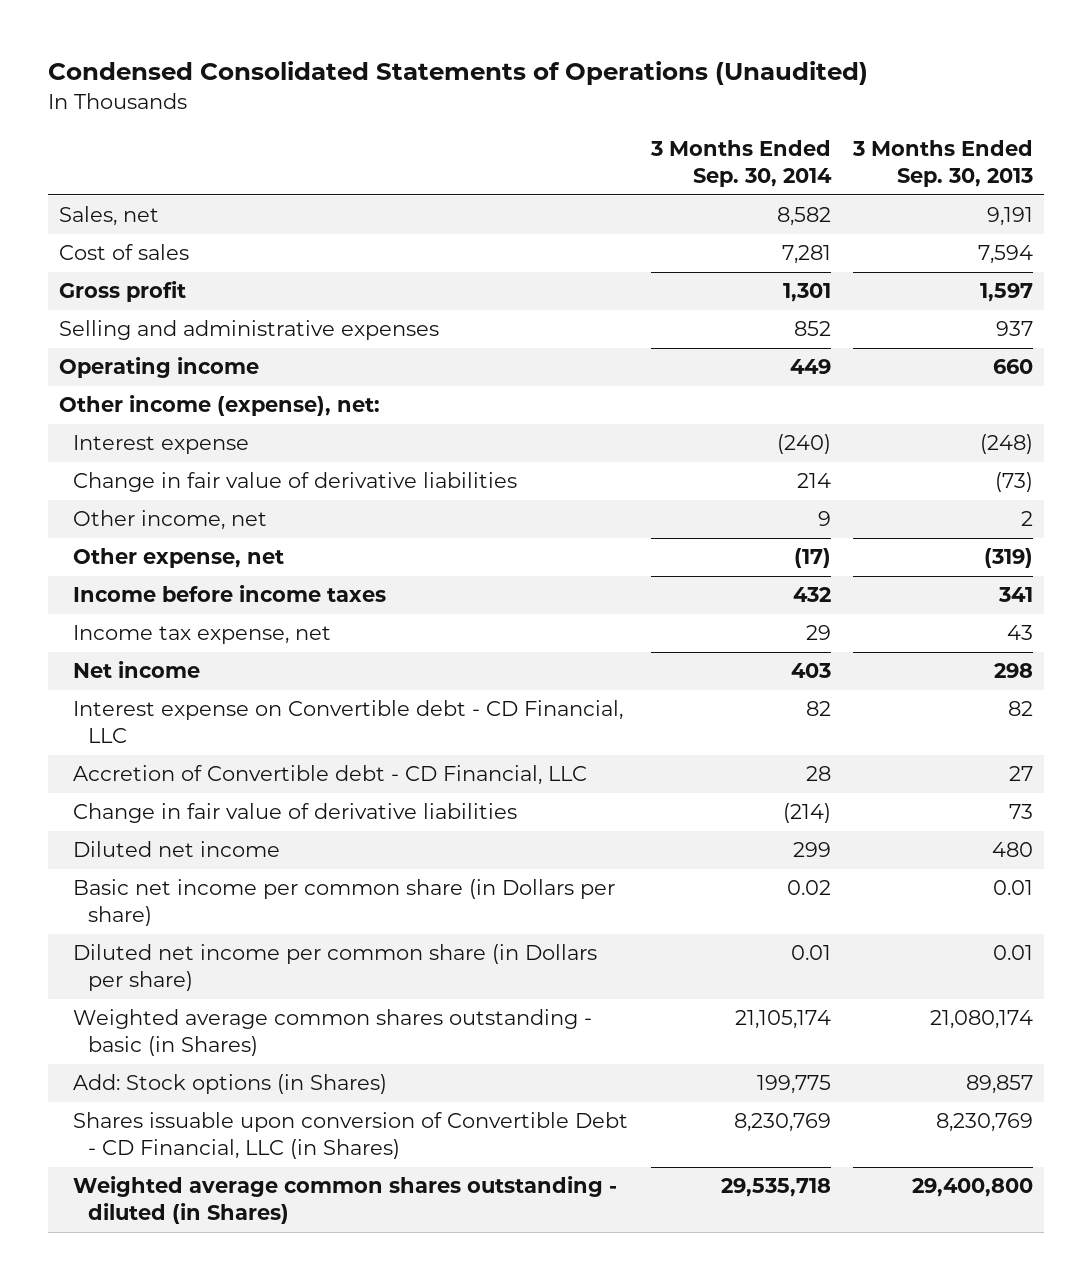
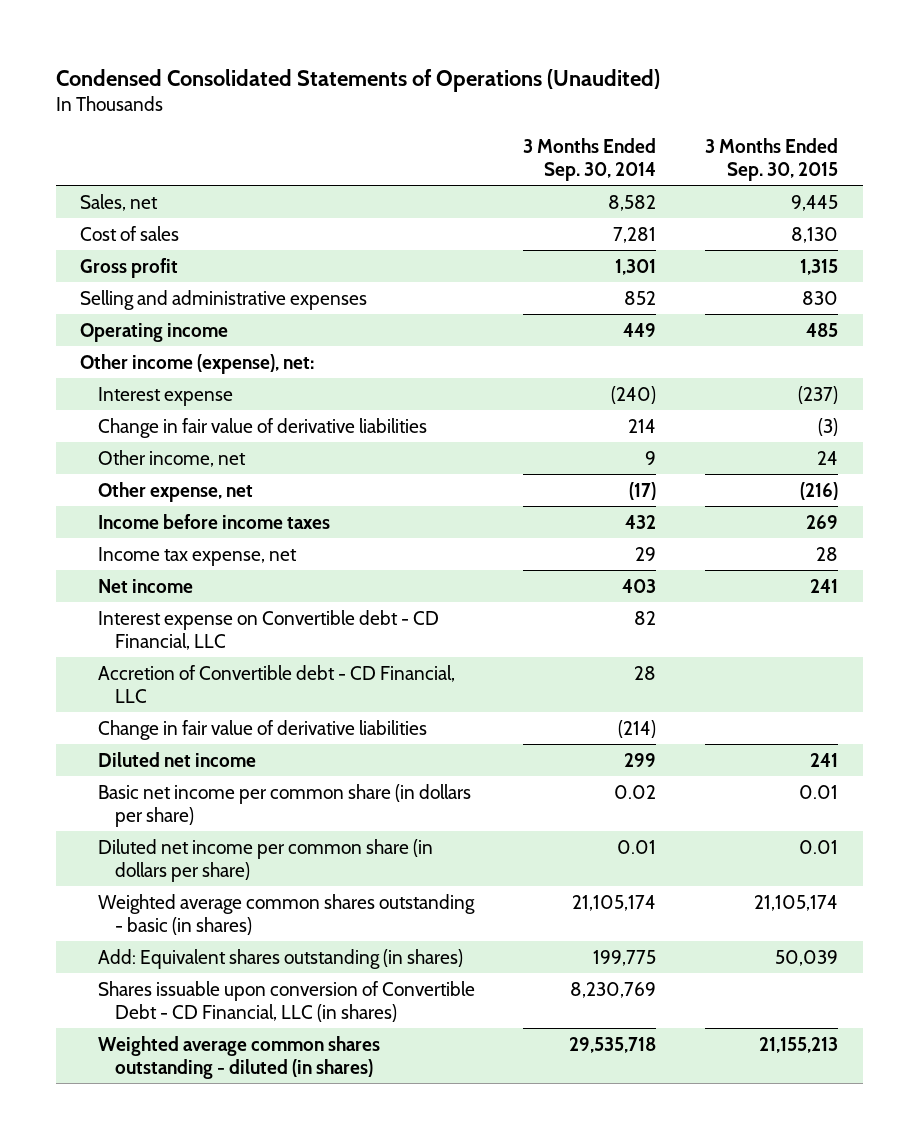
[851,140,1033,187] 3 Months Ended Sep. 30, 2013 -> none
none -> [705,138,839,181] 3 Months Ended Sep. 30, 2015
[73,879,616,926] Basic net income per common share (in Dollars per share) -> [97,783,471,827] Basic net income per common share (in dollars per share)
[73,944,598,991] Diluted net income per common share (in Dollars per share) -> [97,838,433,882] Diluted net income per common share (in dollars per share)
[73,1009,593,1056] Weighted average common shares outstanding - basic (in Shares) -> [97,893,475,935] Weighted average common shares outstanding - basic (in shares)
[73,1074,388,1095] Add: Stock options (in Shares) -> [97,948,463,969] Add: Equivalent shares outstanding (in shares)
[73,1112,629,1159] Shares issuable upon conversion of Convertible Debt - CD Financial, LLC (in Shares) -> [97,980,475,1022] Shares issuable upon conversion of Convertible Debt - CD Financial, LLC (in shares)
[73,1176,618,1224] Weighted average common shares outstanding - diluted (in Shares) -> [97,1035,380,1079] Weighted average common shares outstanding - diluted (in shares)

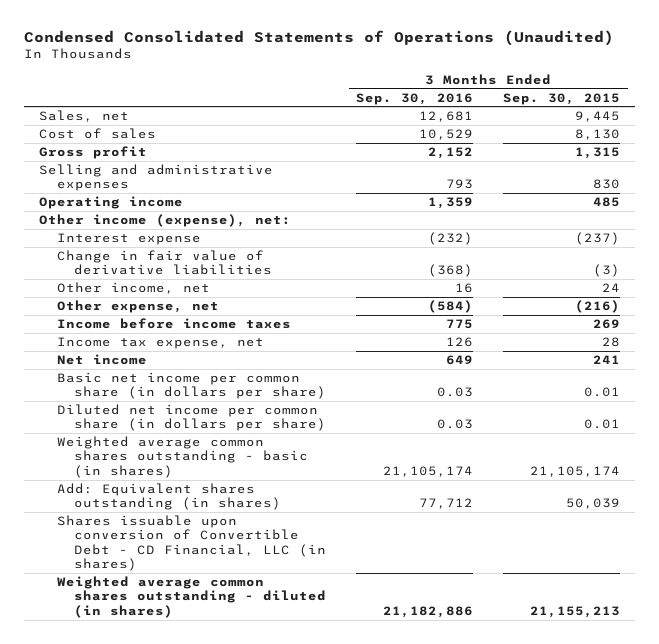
[523,138,657,181] 3 Months Ended Sep. 30, 2014 -> none
none -> [356,92,474,105] Sep. 30, 2016
[97,609,439,650] Interest expense on Convertible debt - CD Financial, LLC -> none
[97,664,455,703] Accretion of Convertible debt - CD Financial, LLC -> none
[97,719,427,740] Change in fair value of derivative liabilities -> none
[97,751,256,767] Diluted net income -> none

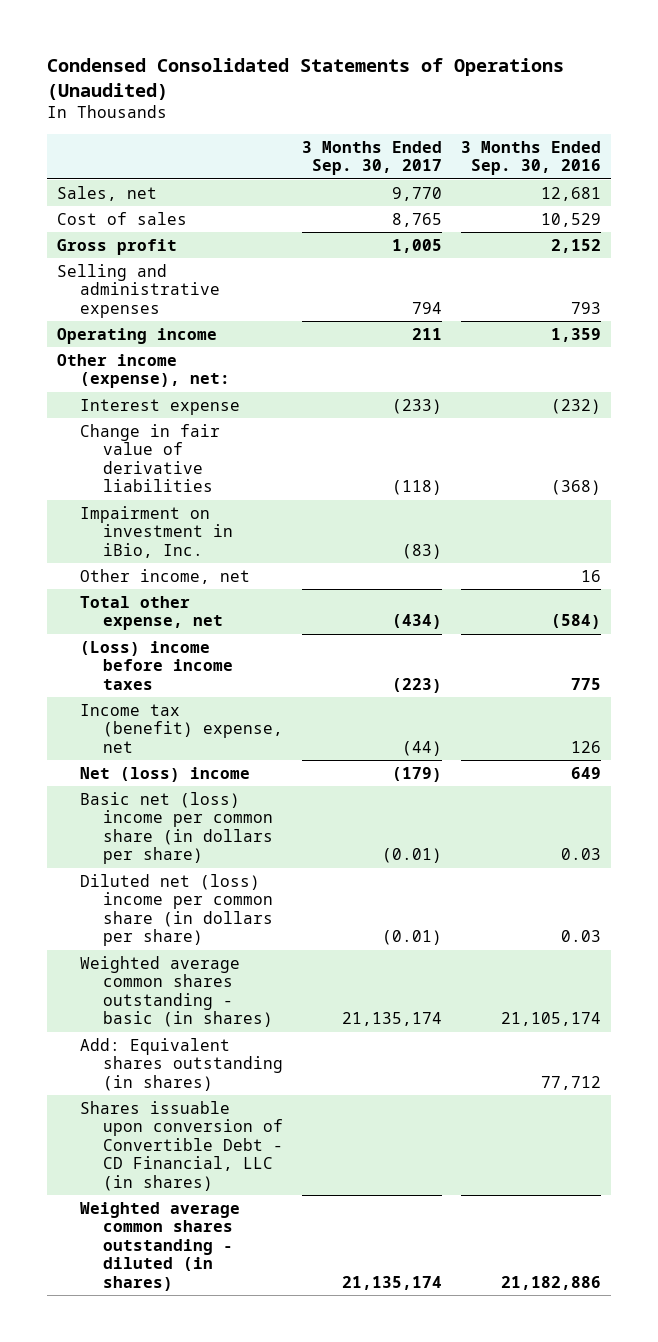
[503,92,621,105] Sep. 30, 2015 -> none
none -> [302,140,443,176] 3 Months Ended Sep. 30, 2017
none -> [79,505,234,558] Impairment on investment in iBio, Inc.
[56,300,219,314] Other expense, net -> [79,595,224,631] Total other expense, net
[56,318,291,330] Income before income taxes -> [79,640,234,690] (Loss) income before income taxes
[56,337,264,350] Income tax expense, net -> [79,703,284,753] Income tax (benefit) expense, net
[56,354,147,366] Net income -> [79,766,250,782] Net (loss) income
[56,372,327,400] Basic net income per common share (in dollars per share) -> [79,791,274,865] Basic net (loss) income per common share (in dollars per share)
[56,404,327,432] Diluted net income per common share (in dollars per share) -> [79,873,274,947] Diluted net (loss) income per common share (in dollars per share)

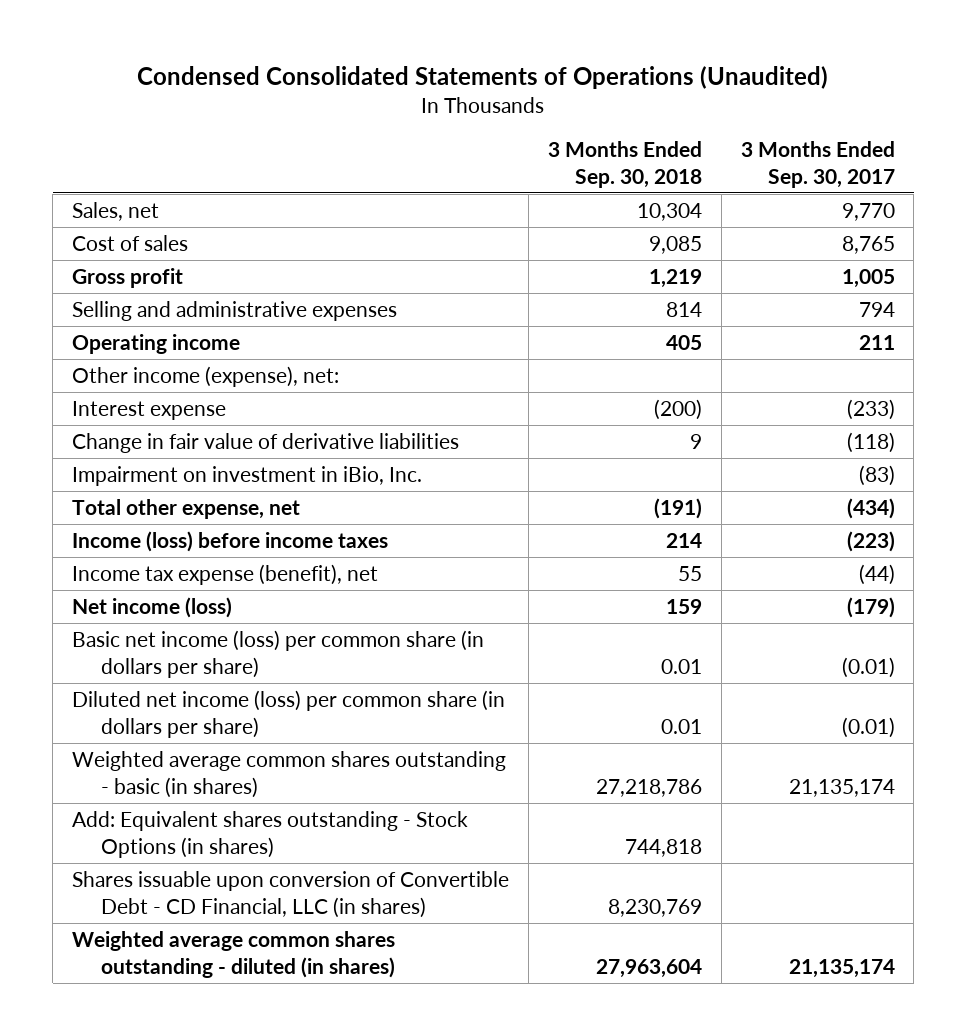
[461,140,602,176] 3 Months Ended Sep. 30, 2016 -> none
none -> [547,141,702,188] 3 Months Ended Sep. 30, 2018
[79,568,250,584] Other income, net -> none
[79,640,234,690] (Loss) income before income taxes -> [72,531,389,553] Income (loss) before income taxes
[79,703,284,753] Income tax (benefit) expense, net -> [72,564,379,586] Income tax expense (benefit), net
[79,766,250,782] Net (loss) income -> [72,597,233,619] Net income (loss)
[79,791,274,865] Basic net (loss) income per common share (in dollars per share) -> [72,630,485,678] Basic net income (loss) per common share (in dollars per share)
[79,873,274,947] Diluted net (loss) income per common share (in dollars per share) -> [72,690,506,738] Diluted net income (loss) per common share (in dollars per share)
[79,1037,284,1091] Add: Equivalent shares outstanding (in shares) -> [72,811,469,858] Add: Equivalent shares outstanding - Stock Options (in shares)

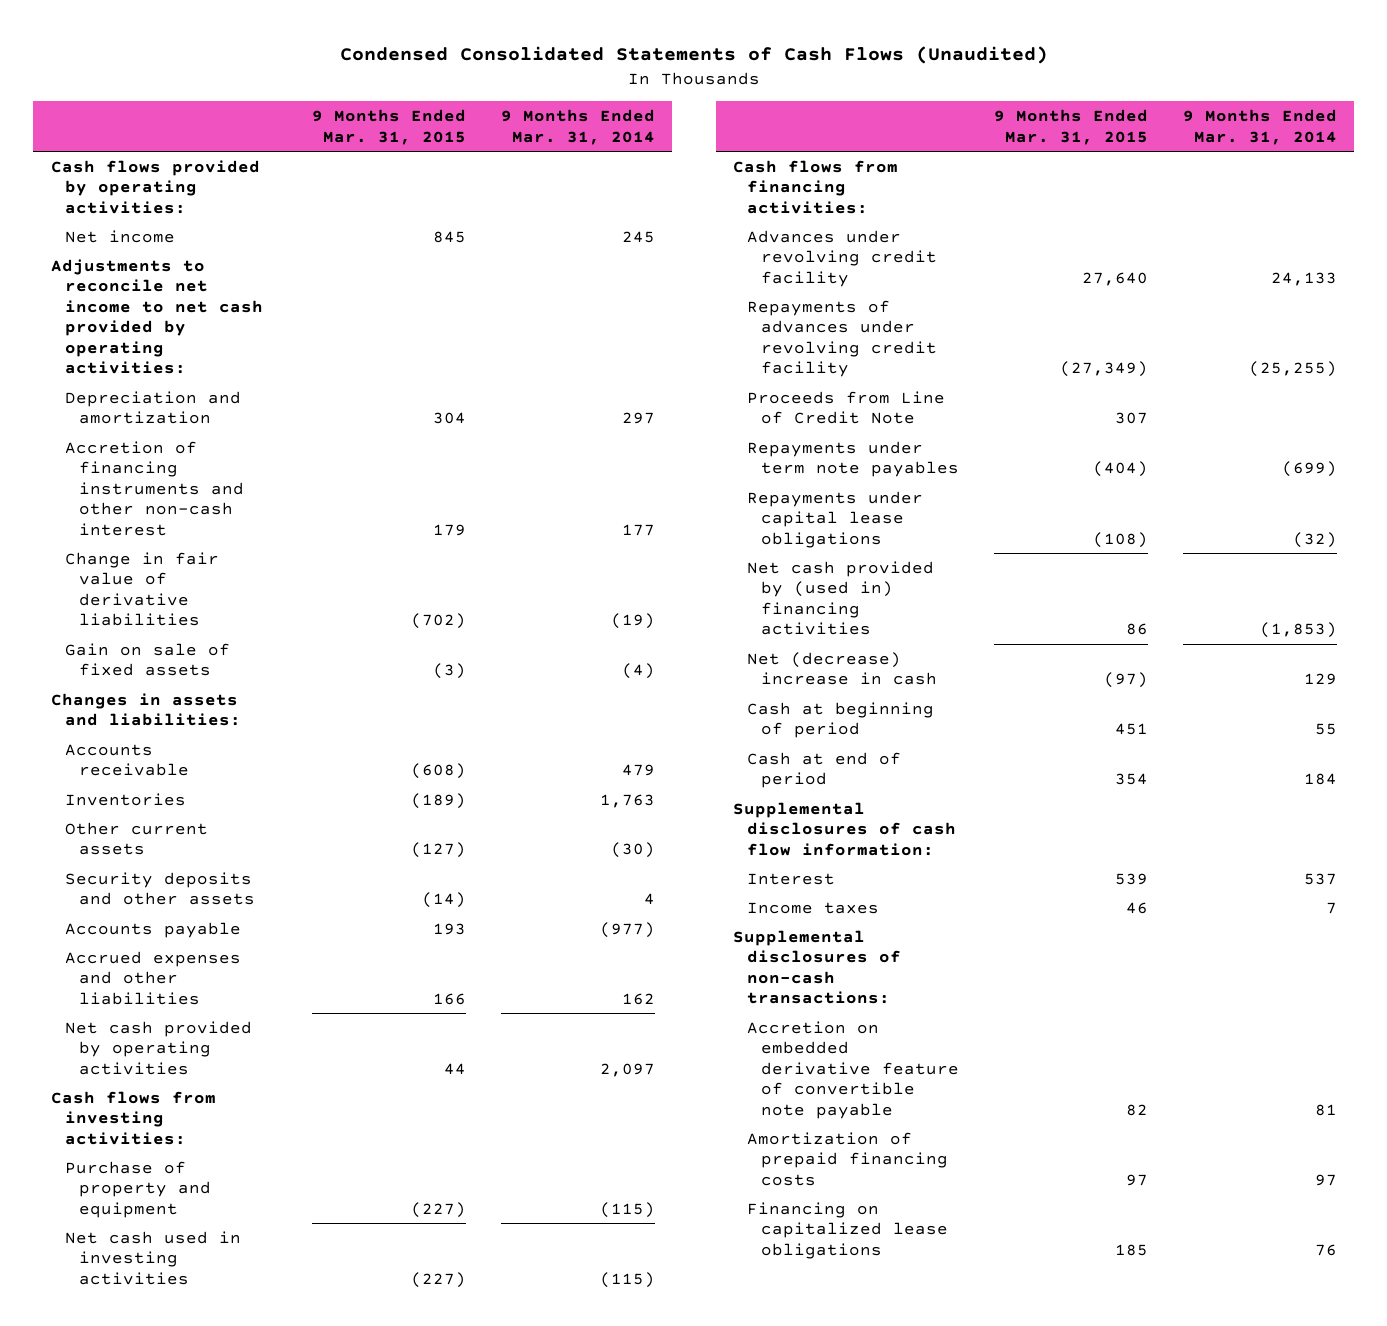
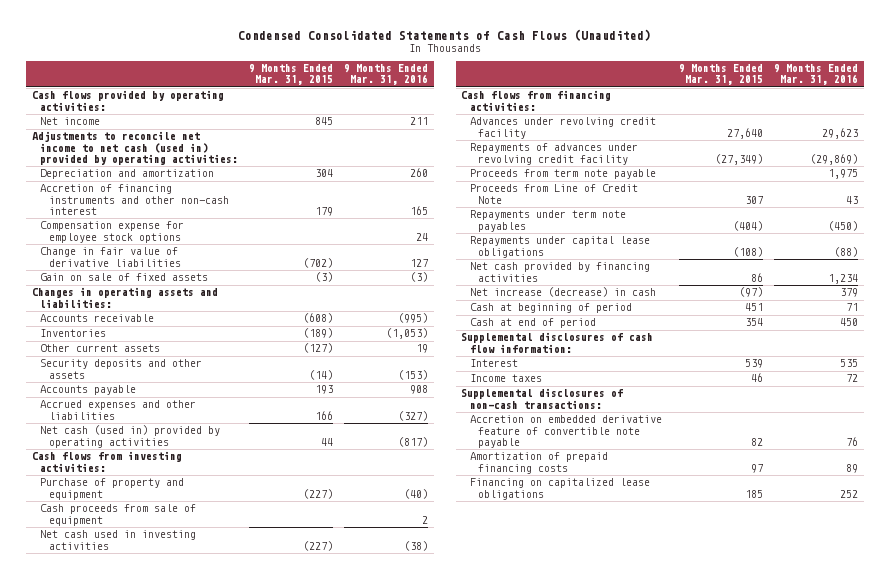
[500,109,655,145] 9 Months Ended Mar. 31, 2014 -> none
none -> [344,64,429,86] 9 Months Ended Mar. 31, 2016
[50,258,263,375] Adjustments to reconcile net income to net cash provided by operating activities: -> [31,131,239,165] Adjustments to reconcile net income to net cash (used in) provided by operating activities:
none -> [40,221,185,243] Compensation expense for employee stock options
[50,692,241,727] Changes in assets and liabilities: -> [31,287,218,308] Changes in operating assets and liabilities:
[64,1020,252,1075] Net cash provided by operating activities -> [40,425,221,448] Net cash (used in) provided by operating activities
none -> [40,504,197,526] Cash proceeds from sale of equipment
none -> [469,169,656,180] Proceeds from term note payable
[747,560,935,636] Net cash provided by (used in) financing activities -> [469,262,650,282] Net cash provided by financing activities
[747,651,938,686] Net (decrease) increase in cash -> [469,287,656,298] Net increase (decrease) in cash

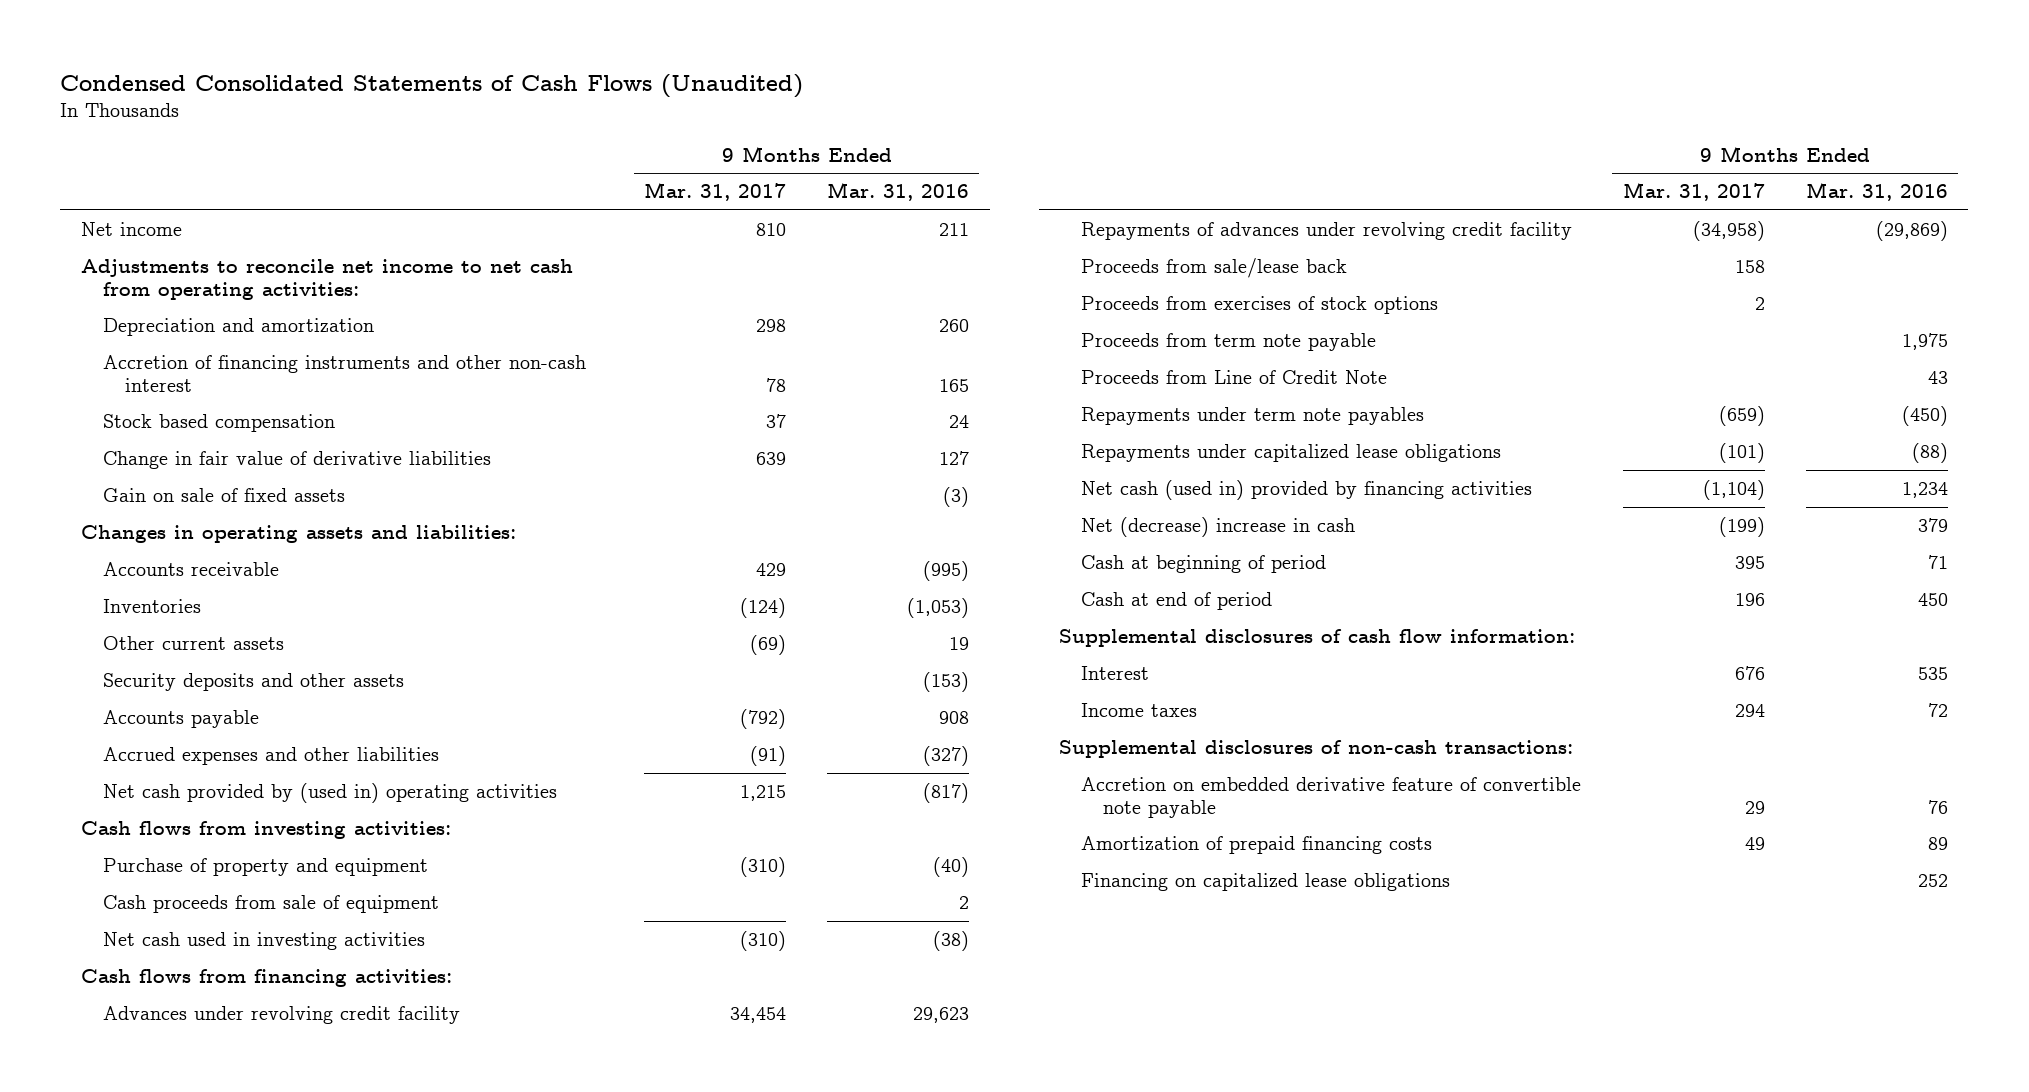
[249,64,334,86] 9 Months Ended Mar. 31, 2015 -> none
none -> [643,182,786,202] Mar. 31, 2017
[31,90,224,111] Cash flows provided by operating activities: -> none
[31,131,239,165] Adjustments to reconcile net income to net cash (used in) provided by operating activities: -> [80,259,573,300] Adjustments to reconcile net income to net cash from operating activities:
[40,221,185,243] Compensation expense for employee stock options -> [102,414,335,433] Stock based compensation
[40,425,221,448] Net cash (used in) provided by operating activities -> [102,783,557,804] Net cash provided by (used in) operating activities
none -> [1081,258,1348,279] Proceeds from sale/lease back
none -> [1081,296,1439,315] Proceeds from exercises of stock options
[469,236,650,258] Repayments under capital lease obligations -> [1081,444,1502,463] Repayments under capitalized lease obligations
[469,262,650,282] Net cash provided by financing activities -> [1081,480,1533,501] Net cash (used in) provided by financing activities
[469,287,656,298] Net increase (decrease) in cash -> [1081,517,1356,538] Net (decrease) increase in cash

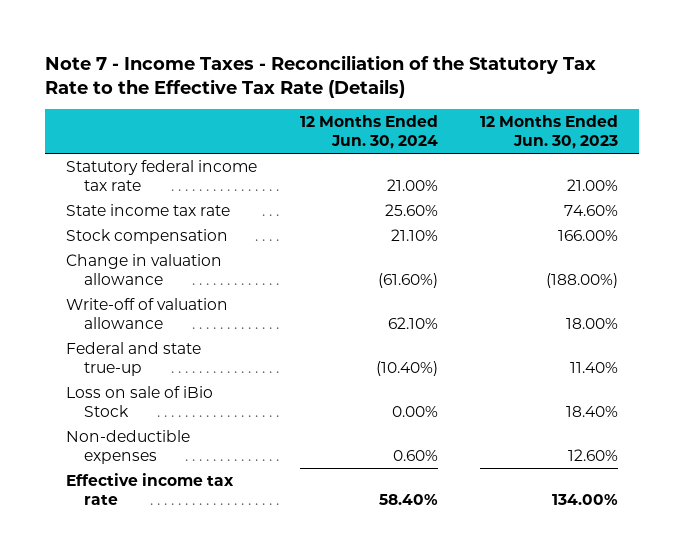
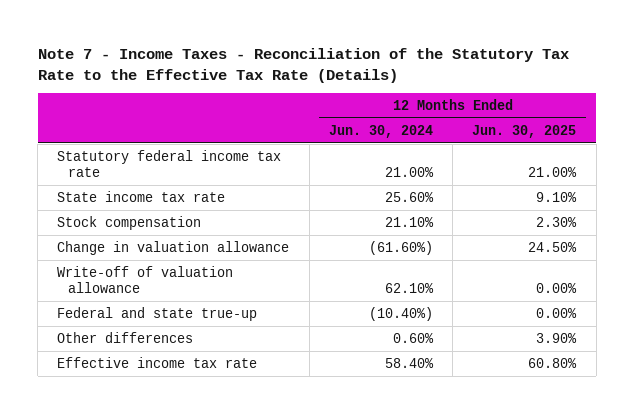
[479,115,618,150] 12 Months Ended Jun. 30, 2023 -> none
none -> [472,124,577,138] Jun. 30, 2025
[66,386,214,417] Loss on sale of iBio Stock -> none
[66,430,191,464] Non-deductible expenses -> none
none -> [57,331,194,343] Other differences

